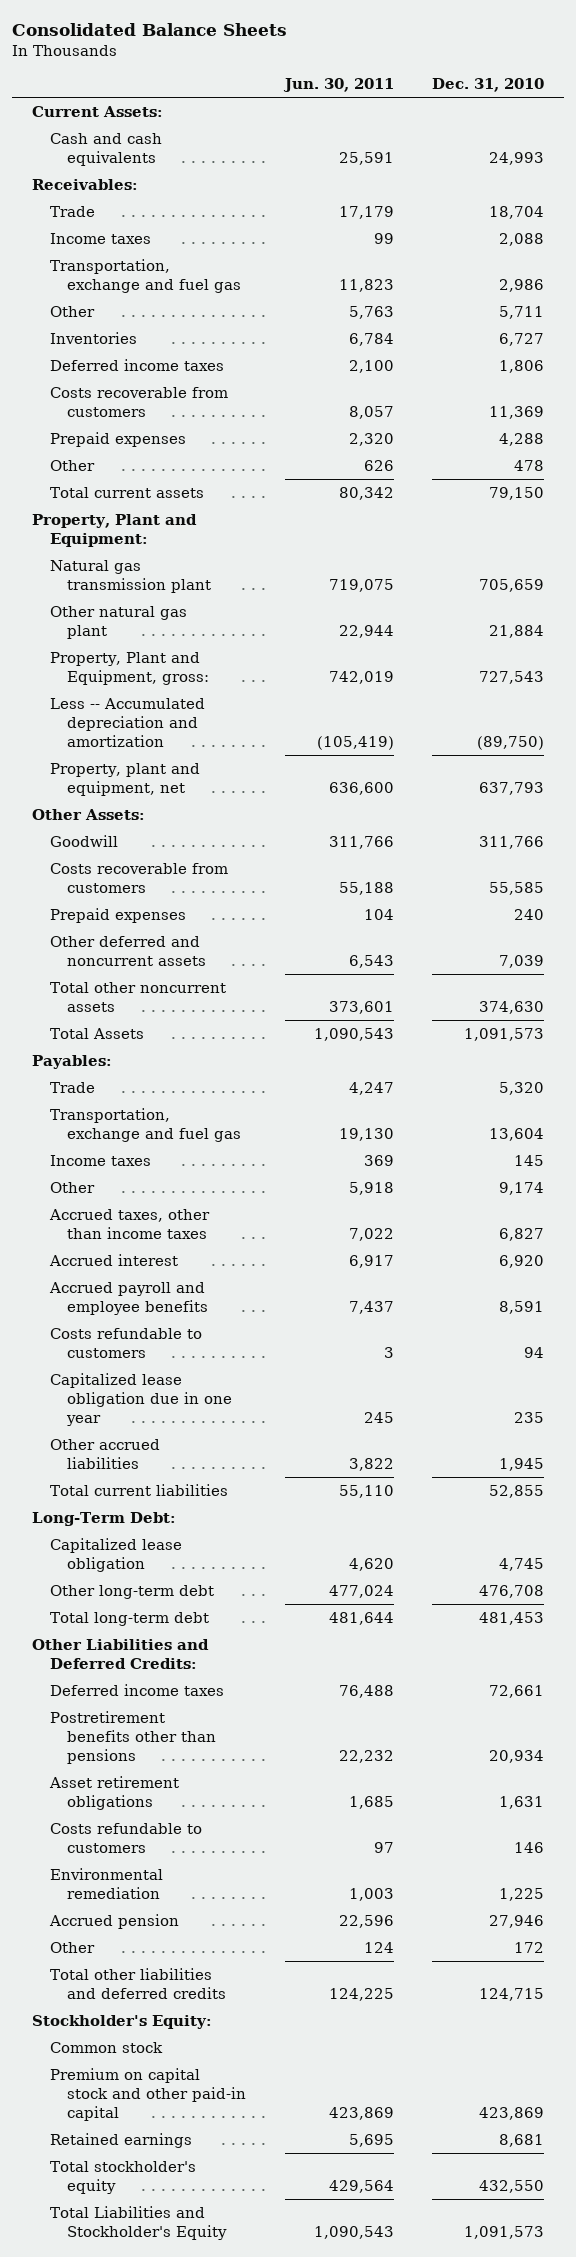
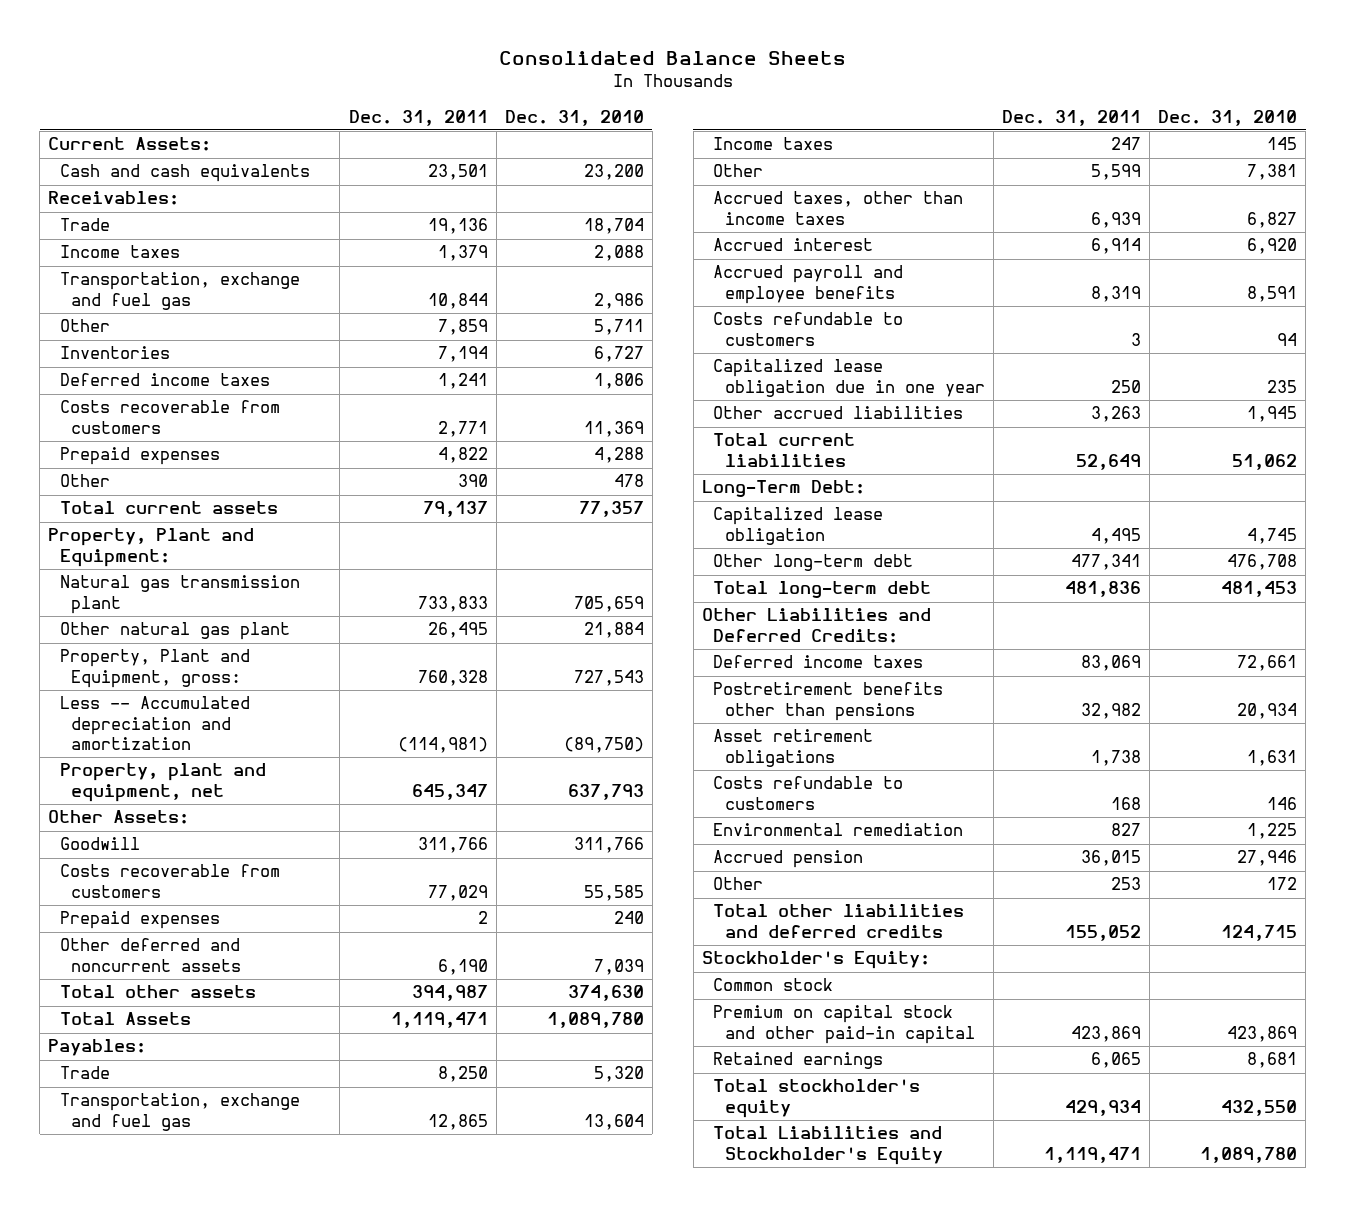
[282,78,394,93] Jun. 30, 2011 -> none
none -> [348,109,488,126] Dec. 31, 2011
[489,151,545,165] 24,993 -> [583,164,644,181] 23,200
[489,486,545,500] 79,150 -> [578,501,644,518] 77,357
[49,981,226,1012] Total other noncurrent assets -> [59,985,256,999] Total other assets
[464,1027,545,1041] 1,091,573 -> [546,1012,644,1029] 1,089,780
[499,1181,545,1195] 9,174 -> [1247,164,1298,181] 7,381
[489,1484,545,1498] 52,855 -> [1232,453,1298,470] 51,062
[464,2225,545,2239] 1,091,573 -> [1200,1146,1298,1163] 1,089,780

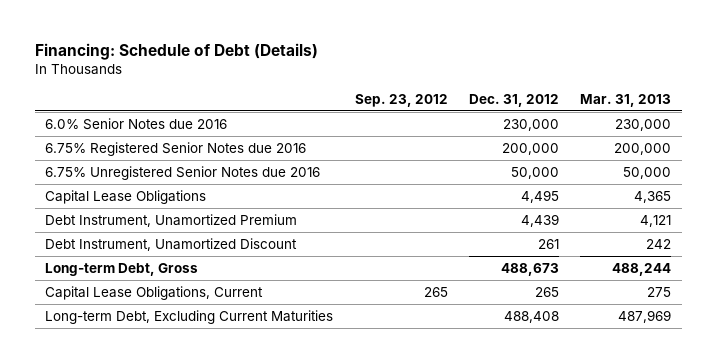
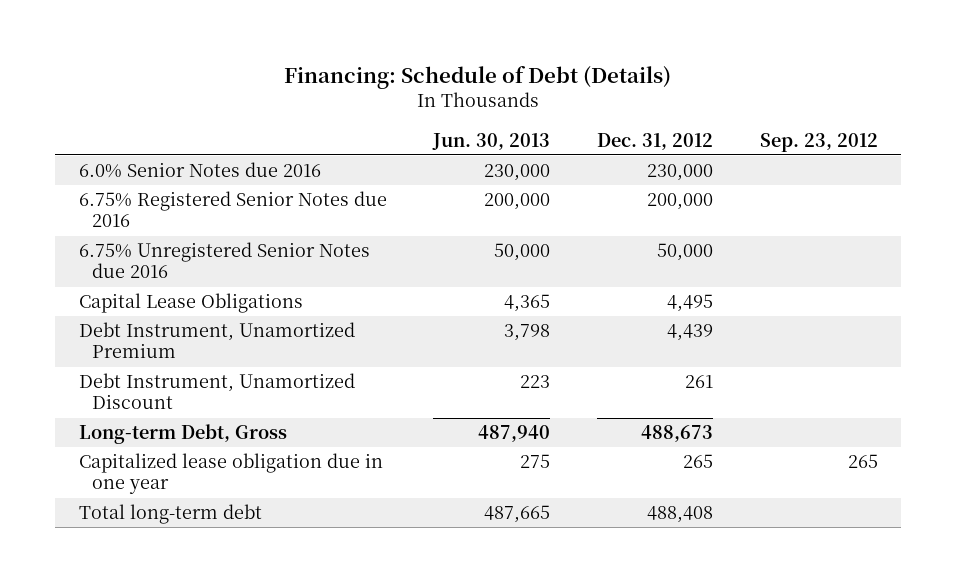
[580,93,672,107] Mar. 31, 2013 -> none
none -> [432,132,551,150] Jun. 30, 2013
[45,285,264,300] Capital Lease Obligations, Current -> [78,453,383,495] Capitalized lease obligation due in one year
[45,309,334,324] Long-term Debt, Excluding Current Maturities -> [78,504,262,525] Total long-term debt

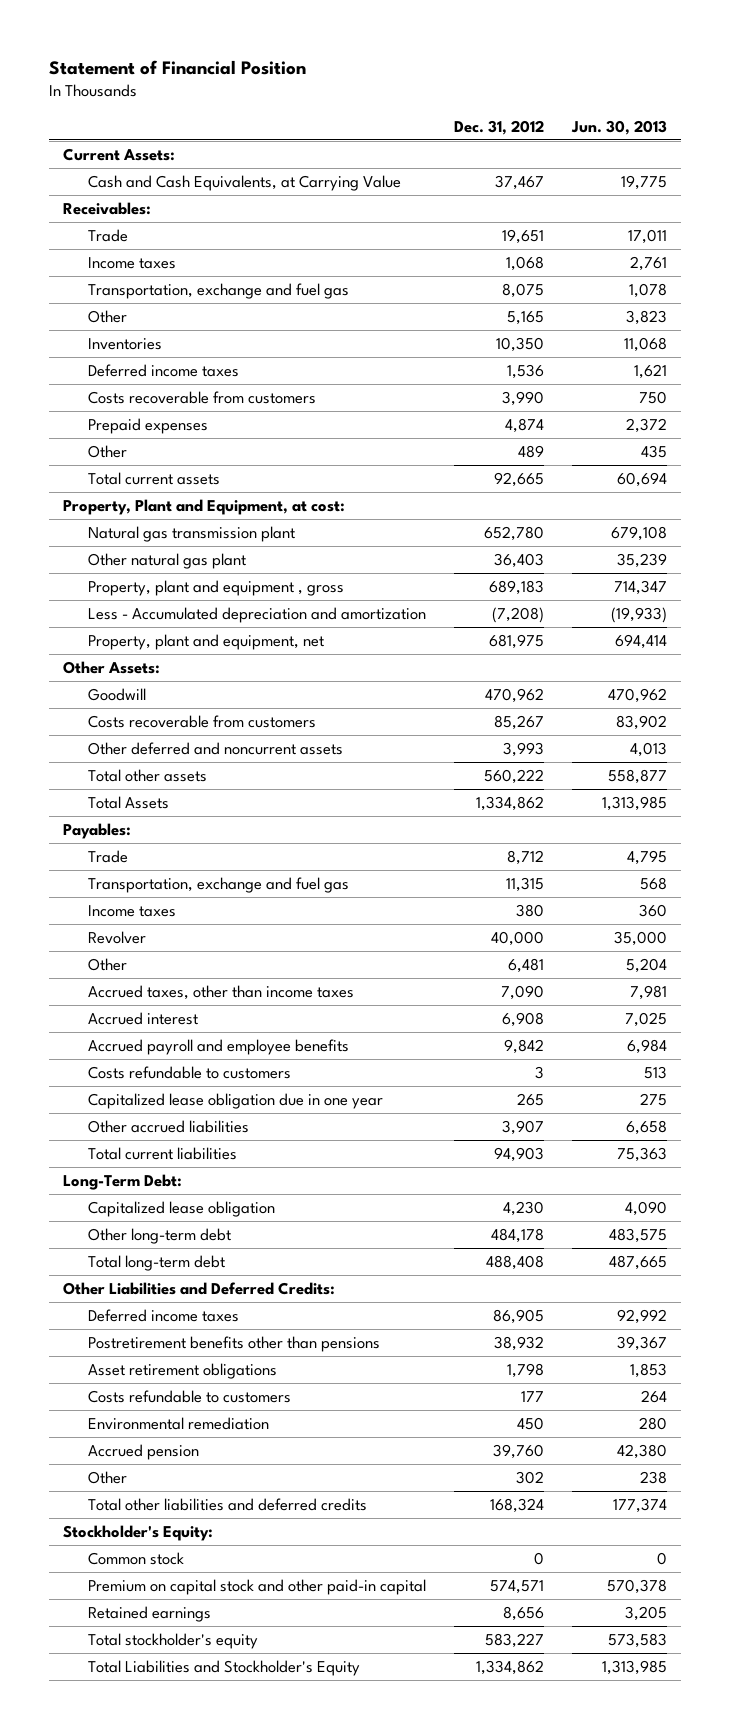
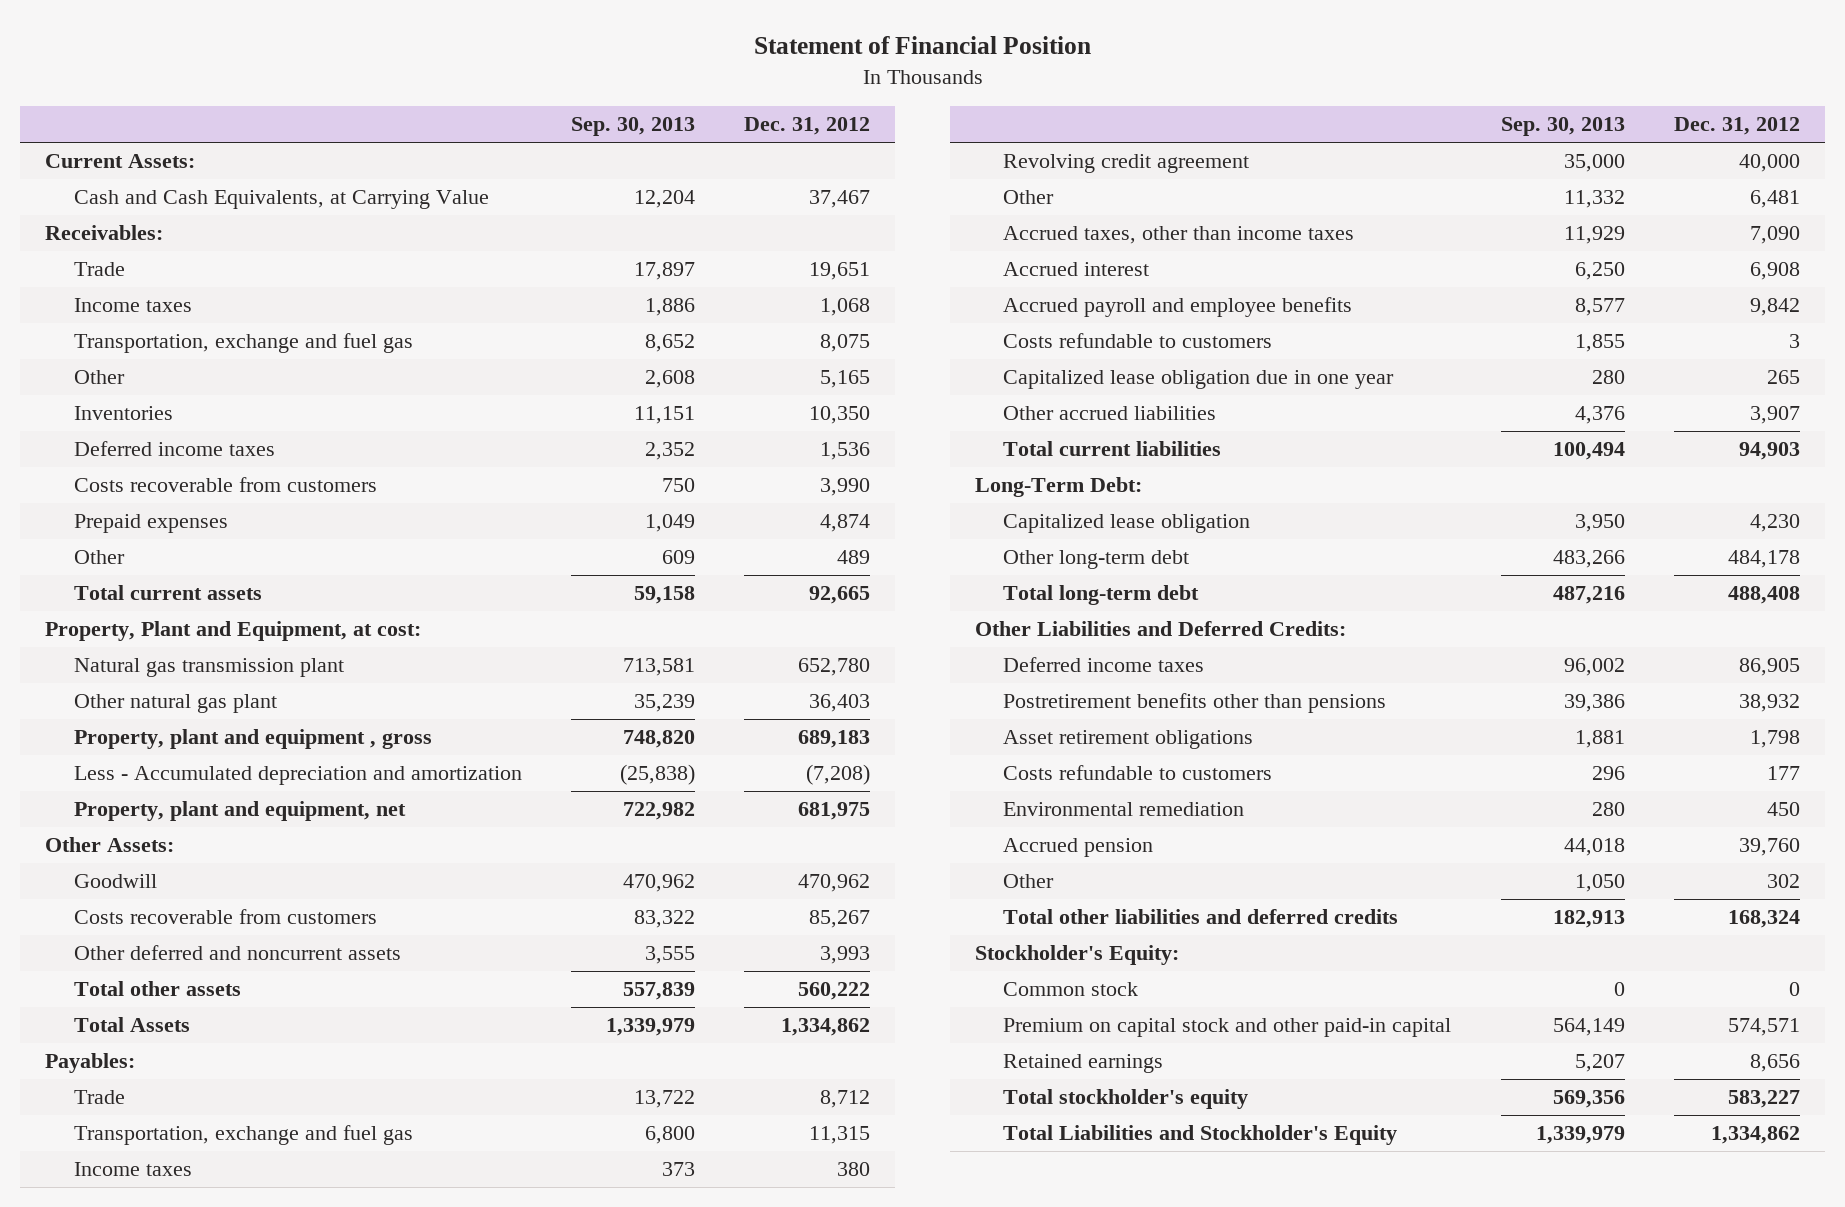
[571,119,668,135] Jun. 30, 2013 -> none
none -> [571,117,696,137] Sep. 30, 2013
[88,930,147,944] Revolver -> [1003,154,1250,174] Revolving credit agreement

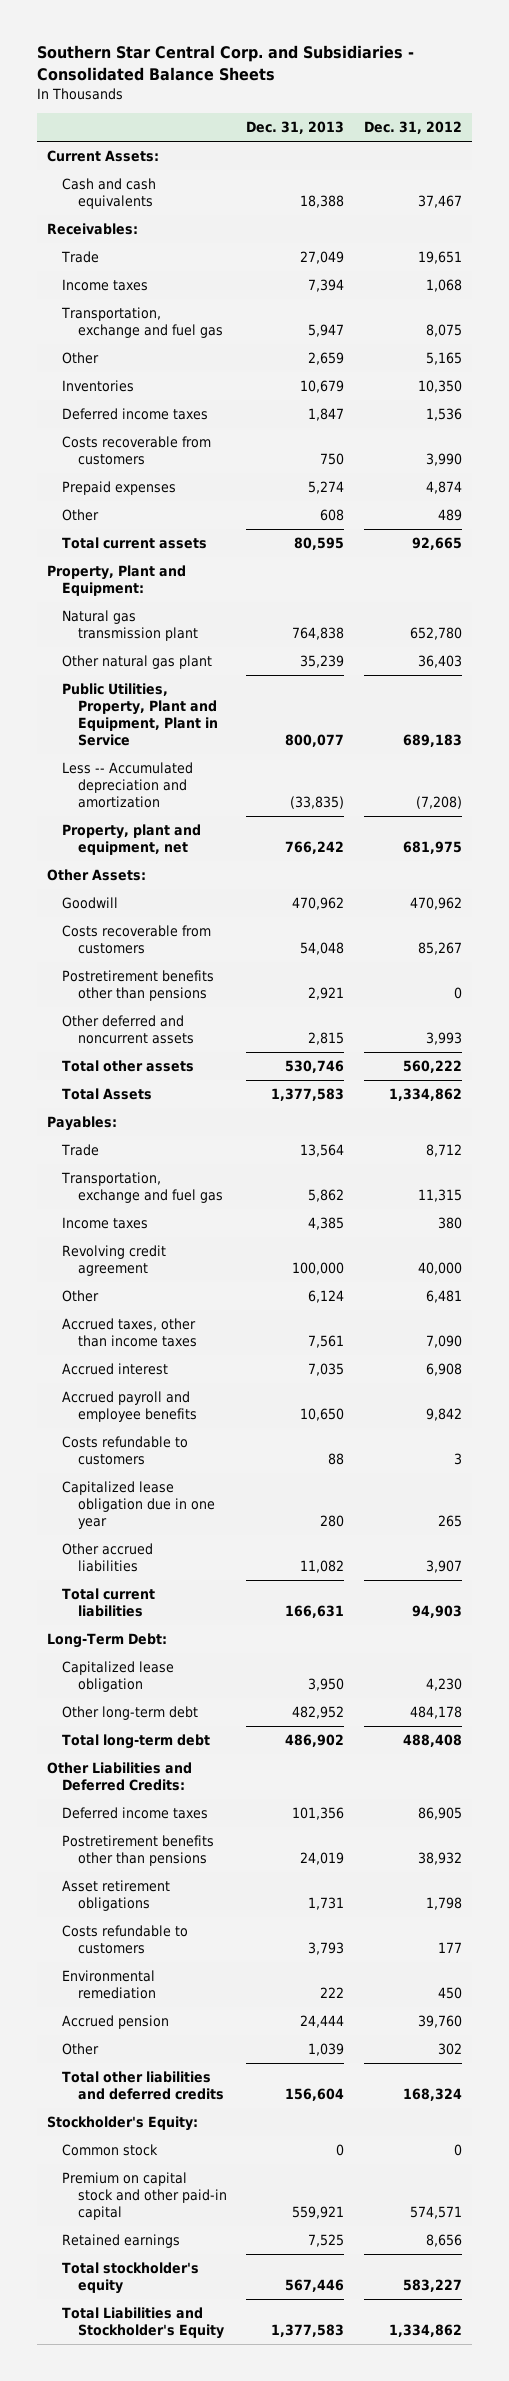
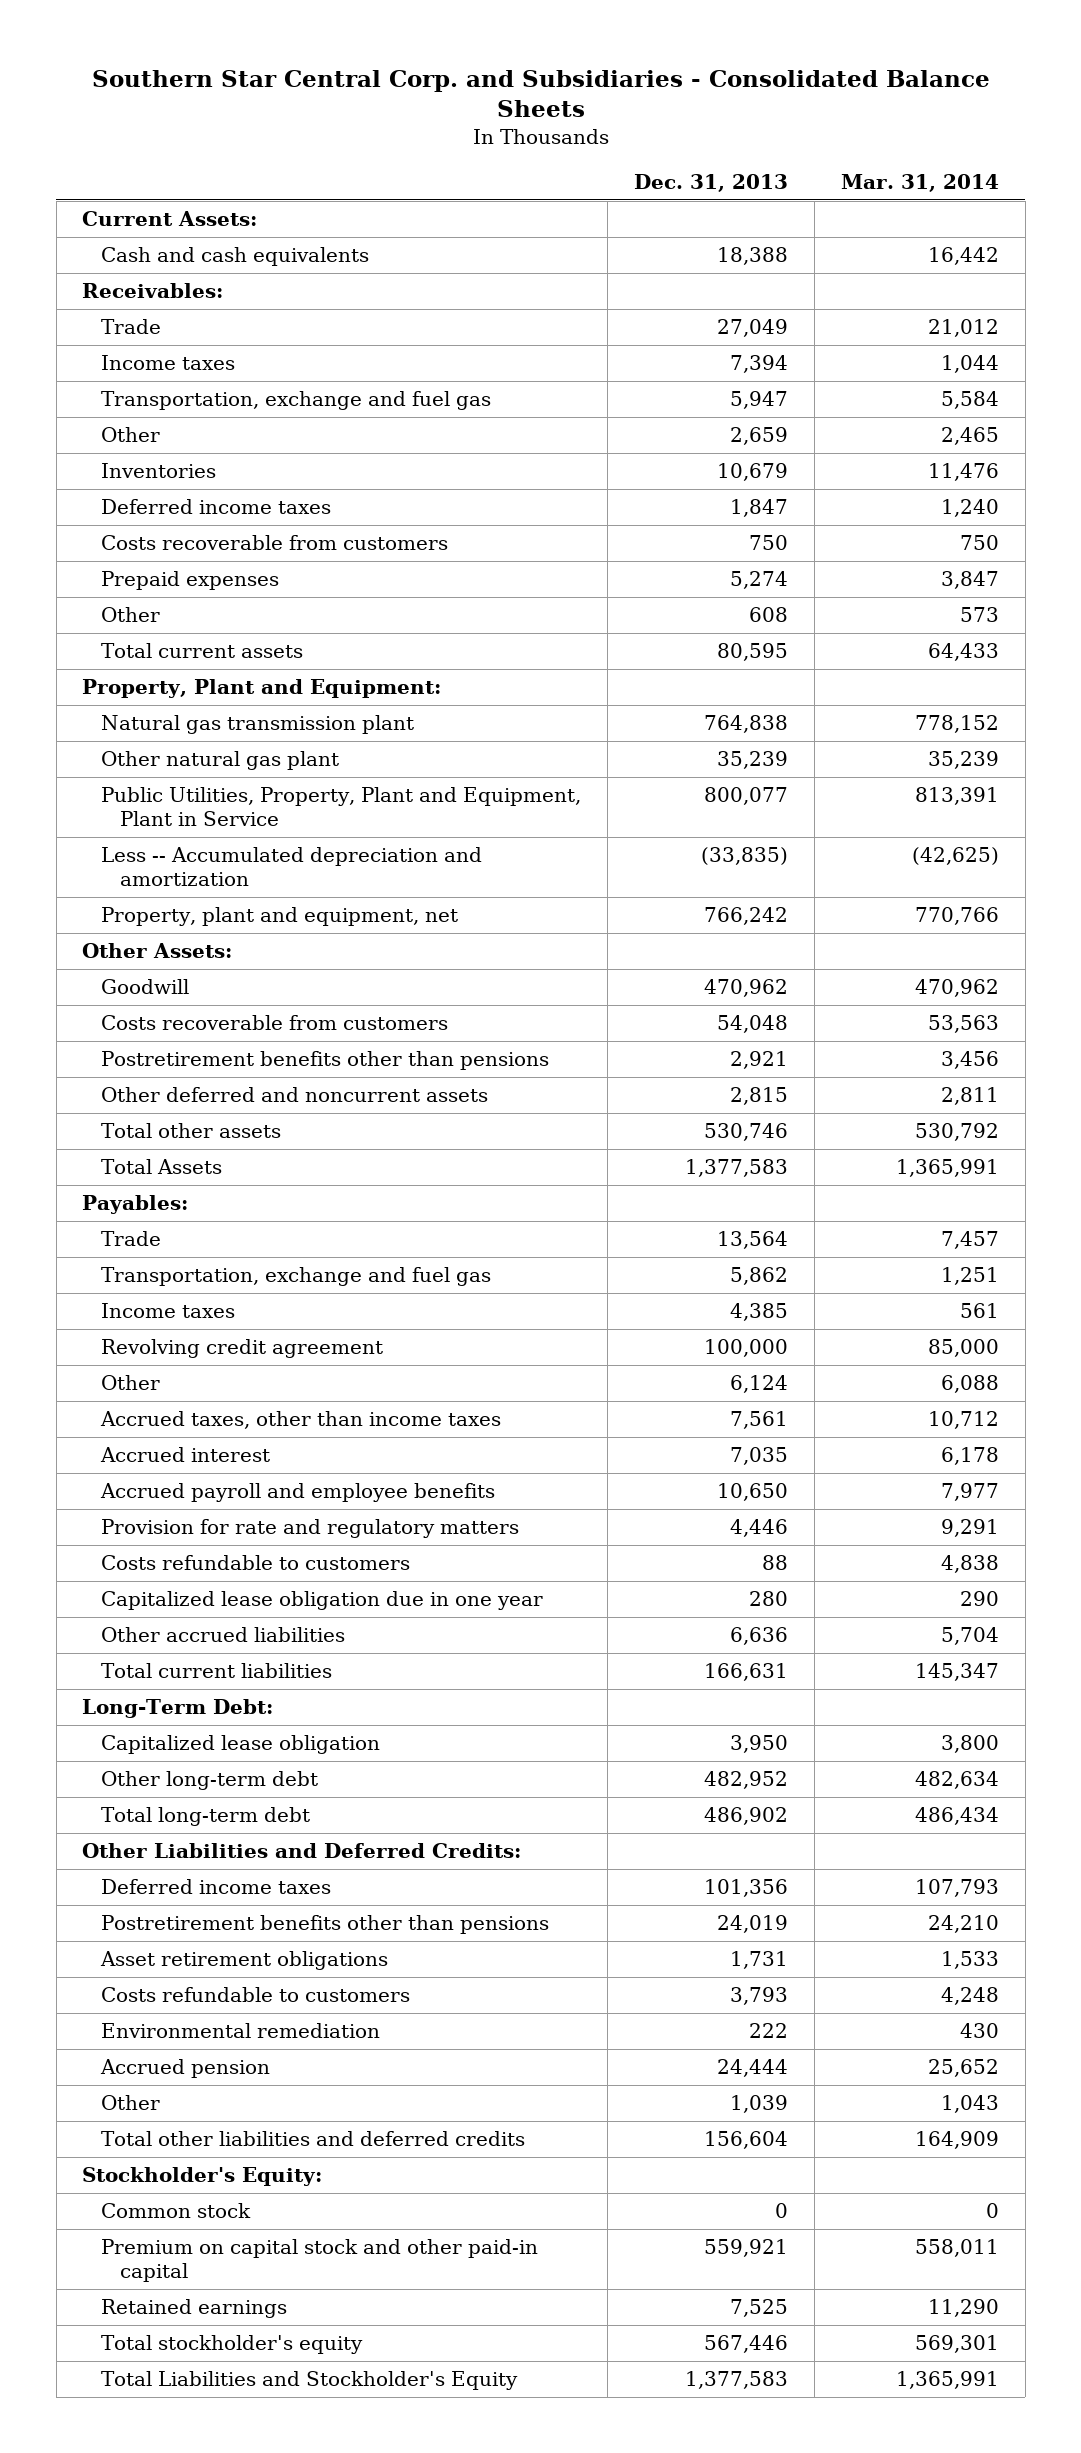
[364,121,463,135] Dec. 31, 2012 -> none
none -> [840,173,999,192] Mar. 31, 2014
none -> [101,1519,520,1539] Provision for rate and regulatory matters
[300,1560,345,1574] 11,082 -> [730,1627,789,1646] 6,636

